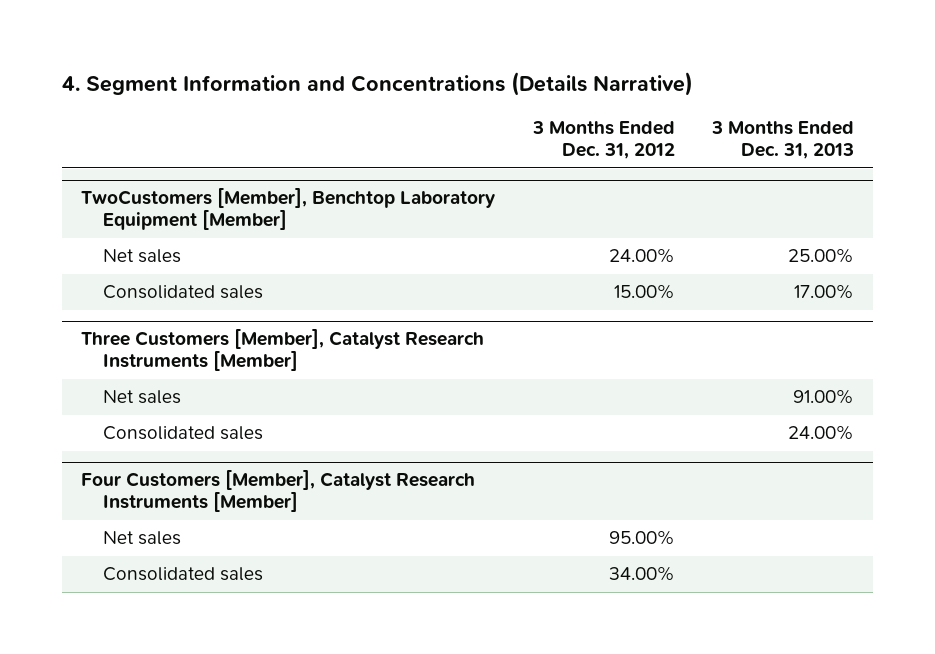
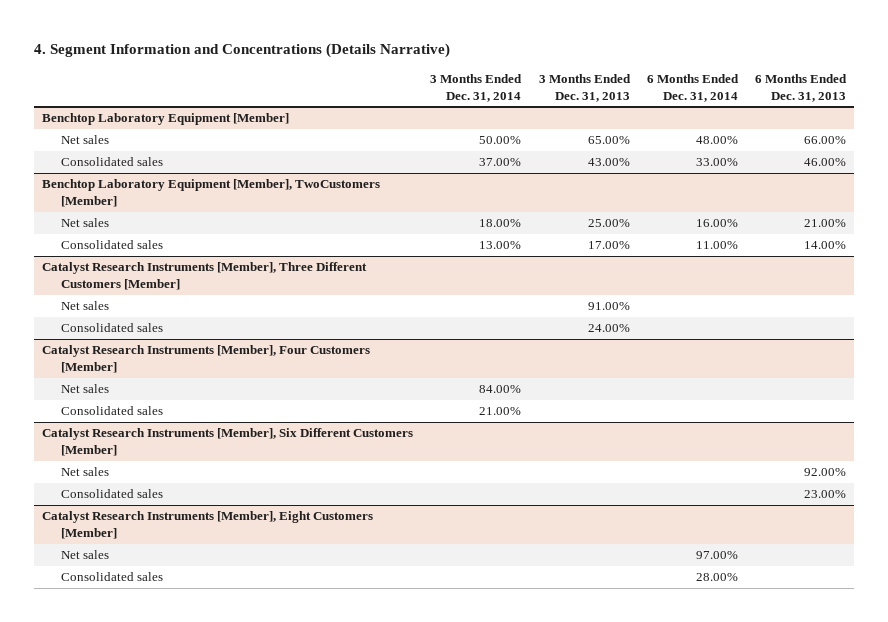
[531,121,675,160] 3 Months Ended Dec. 31, 2012 -> none
none -> [430,73,523,102] 3 Months Ended Dec. 31, 2014
none -> [646,73,739,102] 6 Months Ended Dec. 31, 2014
none -> [754,73,847,102] 6 Months Ended Dec. 31, 2013
none -> [42,113,290,126] Benchtop Laboratory Equipment [Member]
none -> [60,135,109,145] Net sales
none -> [60,157,163,167] Consolidated sales
[80,188,495,231] TwoCustomers [Member], Benchtop Laboratory Equipment [Member] -> [42,179,381,208] Benchtop Laboratory Equipment [Member], TwoCustomers [Member]
[80,329,484,372] Three Customers [Member], Catalyst Research Instruments [Member] -> [42,262,368,291] Catalyst Research Instruments [Member], Three Different Customers [Member]
[80,470,475,513] Four Customers [Member], Catalyst Research Instruments [Member] -> [42,345,371,374] Catalyst Research Instruments [Member], Four Customers [Member]
none -> [42,428,414,457] Catalyst Research Instruments [Member], Six Different Customers [Member]
none -> [60,467,109,477] Net sales
none -> [60,489,163,499] Consolidated sales
none -> [42,511,374,540] Catalyst Research Instruments [Member], Eight Customers [Member]
none -> [60,550,109,560] Net sales
none -> [60,572,163,582] Consolidated sales

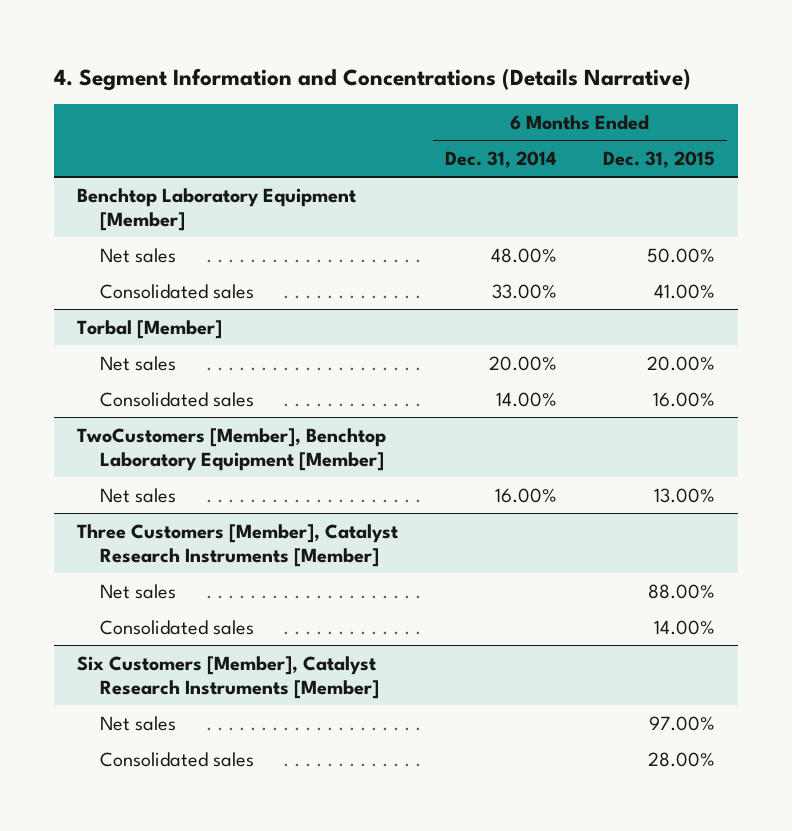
[430,73,523,102] 3 Months Ended Dec. 31, 2014 -> none
[538,73,631,102] 3 Months Ended Dec. 31, 2013 -> none
[754,73,847,102] 6 Months Ended Dec. 31, 2013 -> none
none -> [603,150,716,168] Dec. 31, 2015
none -> [77,319,223,339] Torbal [Member]
none -> [99,355,176,371] Net sales
none -> [99,391,254,407] Consolidated sales
[42,179,381,208] Benchtop Laboratory Equipment [Member], TwoCustomers [Member] -> [77,427,387,471] TwoCustomers [Member], Benchtop Laboratory Equipment [Member]
[60,240,163,250] Consolidated sales -> none
[42,262,368,291] Catalyst Research Instruments [Member], Three Different Customers [Member] -> [77,523,399,567] Three Customers [Member], Catalyst Research Instruments [Member]
[42,345,371,374] Catalyst Research Instruments [Member], Four Customers [Member] -> none
[60,384,109,394] Net sales -> none
[60,406,163,416] Consolidated sales -> none
[42,428,414,457] Catalyst Research Instruments [Member], Six Different Customers [Member] -> [77,655,379,699] Six Customers [Member], Catalyst Research Instruments [Member]
[42,511,374,540] Catalyst Research Instruments [Member], Eight Customers [Member] -> none
[60,550,109,560] Net sales -> none
[60,572,163,582] Consolidated sales -> none

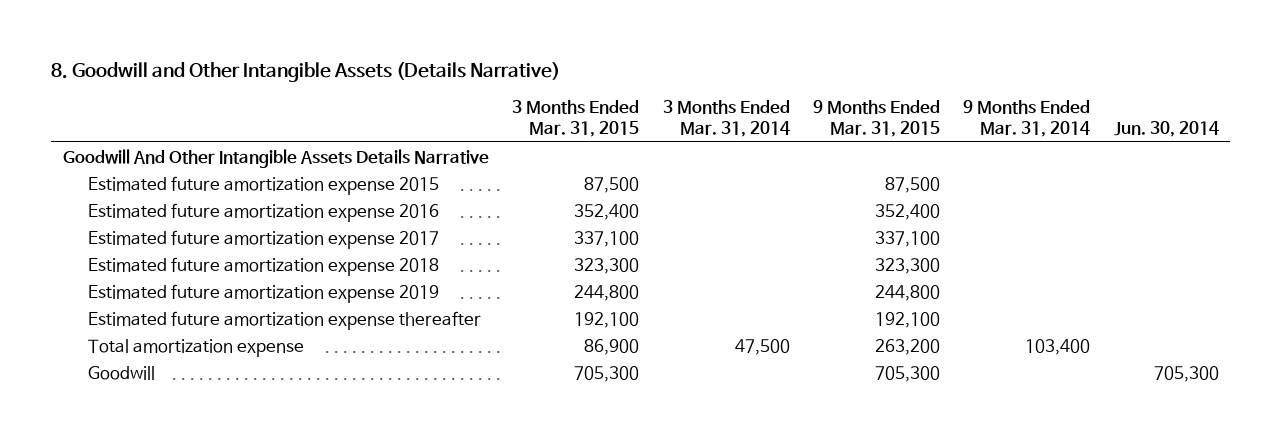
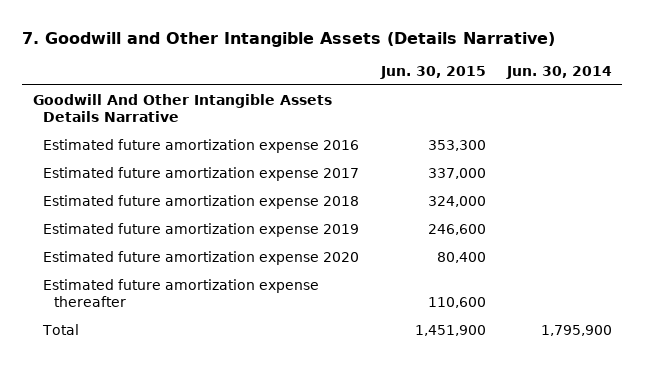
[51,62,561,83] 8. Goodwill and Other Intangible Assets (Details Narrative) -> [22,31,556,47] 7. Goodwill and Other Intangible Assets (Details Narrative)
[512,100,640,138] 3 Months Ended Mar. 31, 2015 -> none
[662,100,790,138] 3 Months Ended Mar. 31, 2014 -> none
[813,100,941,138] 9 Months Ended Mar. 31, 2015 -> none
[963,100,1091,138] 9 Months Ended Mar. 31, 2014 -> none
none -> [379,66,486,80] Jun. 30, 2015
[87,175,439,195] Estimated future amortization expense 2015 -> none
none -> [43,250,360,265] Estimated future amortization expense 2020
[87,338,304,357] Total amortization expense -> none
[87,365,155,380] Goodwill -> none
none -> [42,323,80,335] Total

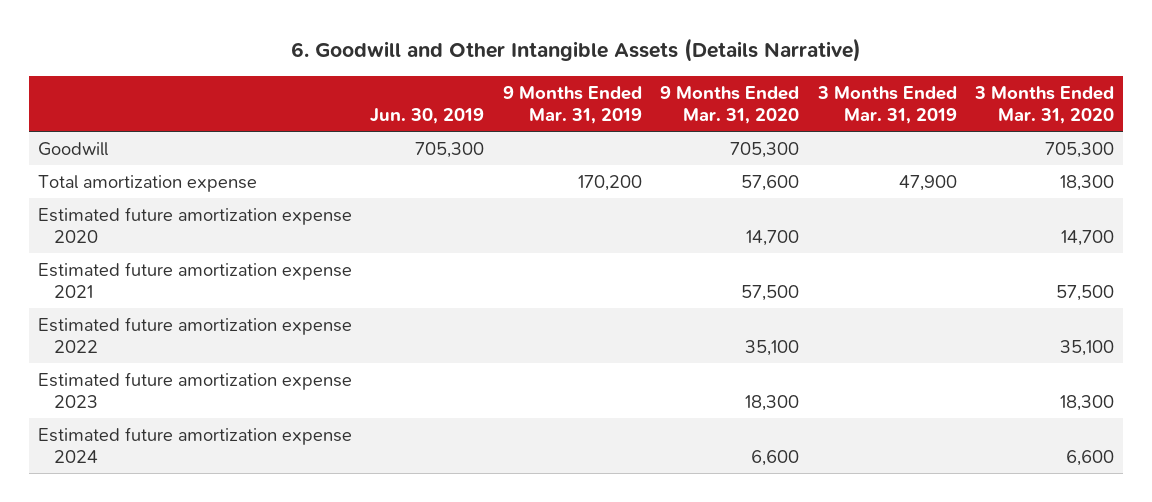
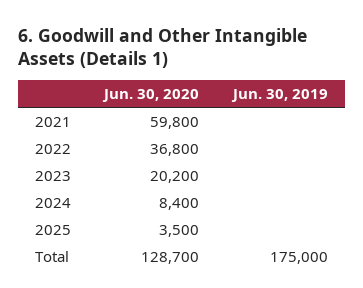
[291,38,862,63] 6. Goodwill and Other Intangible Assets (Details Narrative) -> [18,27,308,69] 6. Goodwill and Other Intangible Assets (Details 1)
[502,85,642,124] 9 Months Ended Mar. 31, 2019 -> none
[660,85,800,124] 9 Months Ended Mar. 31, 2020 -> none
[816,85,957,124] 3 Months Ended Mar. 31, 2019 -> none
[974,85,1115,124] 3 Months Ended Mar. 31, 2020 -> none
none -> [102,88,200,102] Jun. 30, 2020
[38,141,109,156] Goodwill -> none
[38,174,258,192] Total amortization expense -> none
[38,206,353,244] Estimated future amortization expense 2020 -> [35,116,72,127] 2021
[38,261,353,299] Estimated future amortization expense 2021 -> [35,143,72,154] 2022
[38,316,353,354] Estimated future amortization expense 2022 -> [35,170,72,181] 2023
[38,371,353,409] Estimated future amortization expense 2023 -> [35,197,72,208] 2024
[38,426,353,464] Estimated future amortization expense 2024 -> [35,224,72,235] 2025
none -> [35,250,70,262] Total

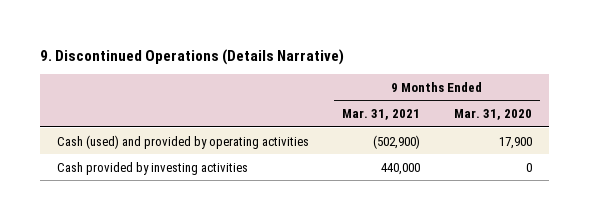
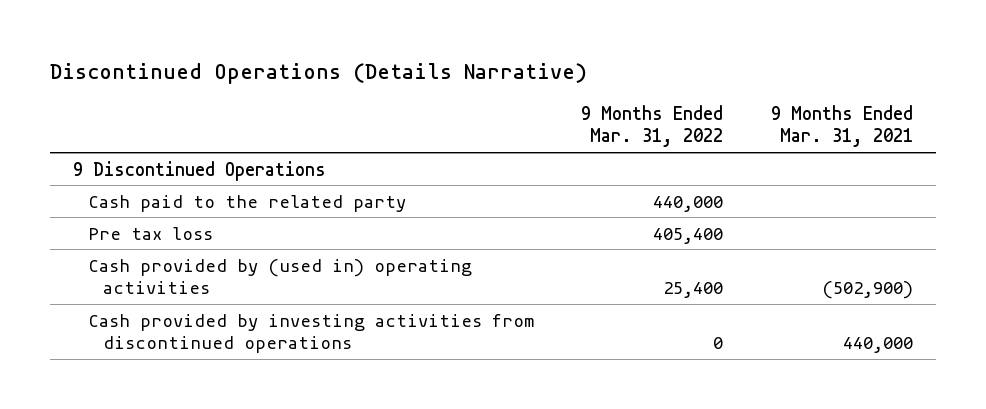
[40,48,345,65] 9. Discontinued Operations (Details Narrative) -> [49,62,587,84] Discontinued Operations (Details Narrative)
[453,109,532,121] Mar. 31, 2020 -> none
none -> [581,105,724,148] 9 Months Ended Mar. 31, 2022
none -> [73,160,327,181] 9 Discontinued Operations
none -> [88,194,407,212] Cash paid to the related party
none -> [88,226,214,240] Pre tax loss
[56,134,309,149] Cash (used) and provided by operating activities -> [88,258,473,294] Cash provided by (used in) operating activities
[56,161,248,175] Cash provided by investing activities -> [88,313,535,353] Cash provided by investing activities from discontinued operations

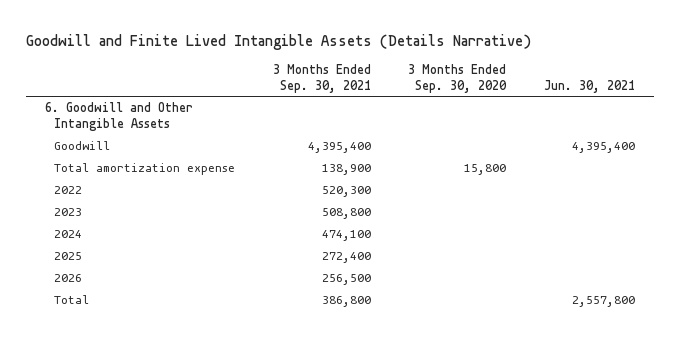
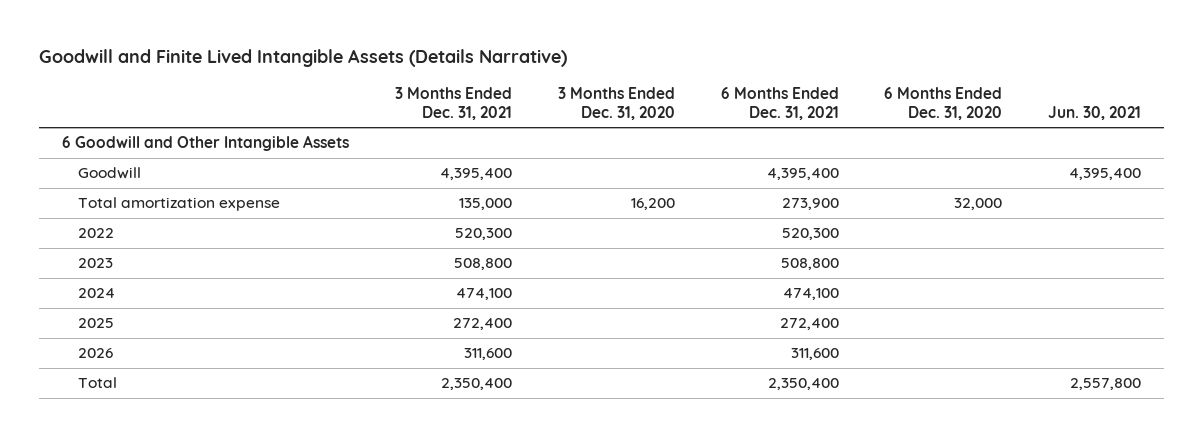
[272,63,371,93] 3 Months Ended Sep. 30, 2021 -> none
[408,63,508,93] 3 Months Ended Sep. 30, 2020 -> none
none -> [395,87,513,121] 3 Months Ended Dec. 31, 2021
none -> [557,87,675,121] 3 Months Ended Dec. 31, 2020
none -> [720,87,839,121] 6 Months Ended Dec. 31, 2021
none -> [884,87,1003,121] 6 Months Ended Dec. 31, 2020
[44,102,193,132] 6. Goodwill and Other Intangible Assets -> [62,135,350,152] 6 Goodwill and Other Intangible Assets

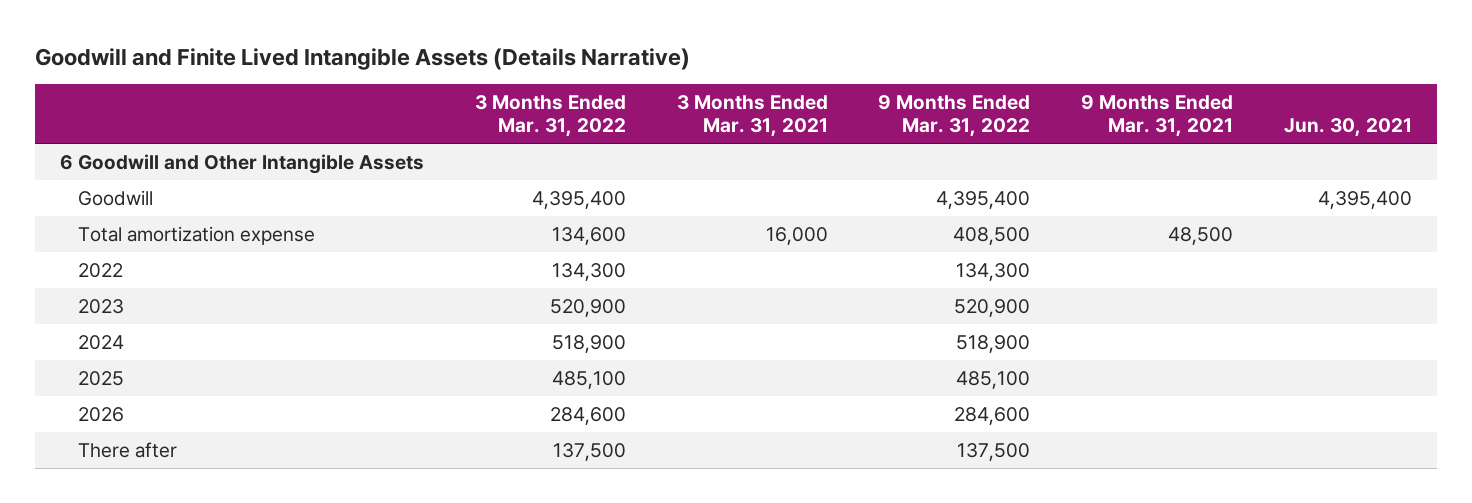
[395,87,513,121] 3 Months Ended Dec. 31, 2021 -> none
[557,87,675,121] 3 Months Ended Dec. 31, 2020 -> none
[720,87,839,121] 6 Months Ended Dec. 31, 2021 -> none
[884,87,1003,121] 6 Months Ended Dec. 31, 2020 -> none
none -> [474,95,626,138] 3 Months Ended Mar. 31, 2022
none -> [676,95,828,138] 3 Months Ended Mar. 31, 2021
none -> [878,95,1031,138] 9 Months Ended Mar. 31, 2022
none -> [1081,95,1234,138] 9 Months Ended Mar. 31, 2021
[77,377,117,389] Total -> none
none -> [78,441,178,458] There after

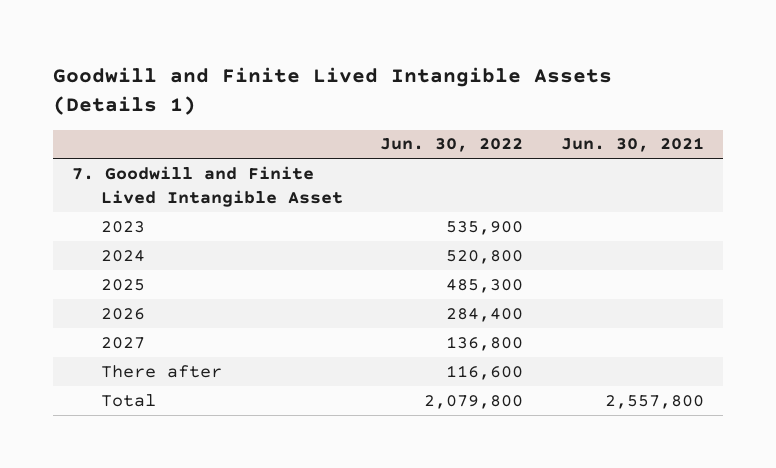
[34,47,690,70] Goodwill and Finite Lived Intangible Assets (Details Narrative) -> [52,66,612,115] Goodwill and Finite Lived Intangible Assets (Details 1)
[474,95,626,138] 3 Months Ended Mar. 31, 2022 -> none
[676,95,828,138] 3 Months Ended Mar. 31, 2021 -> none
[878,95,1031,138] 9 Months Ended Mar. 31, 2022 -> none
[1081,95,1234,138] 9 Months Ended Mar. 31, 2021 -> none
none -> [380,138,524,153] Jun. 30, 2022
[78,189,154,206] Goodwill -> none
[78,225,316,245] Total amortization expense -> none
[78,262,124,278] 2022 -> none
[60,153,425,174] 6 Goodwill and Other Intangible Assets -> [71,165,343,207] 7. Goodwill and Finite Lived Intangible Asset
none -> [100,336,145,349] 2027
none -> [100,393,156,407] Total

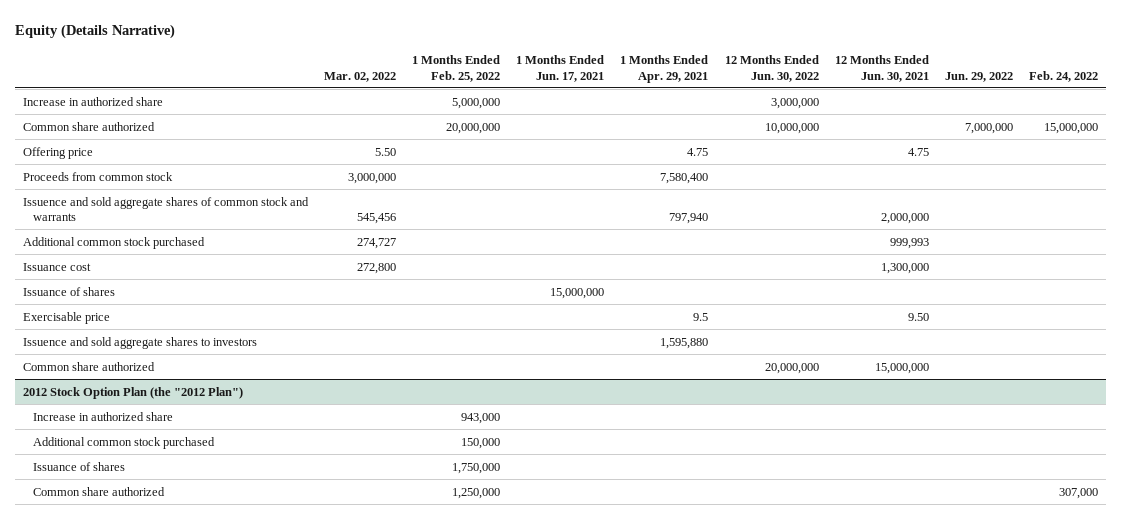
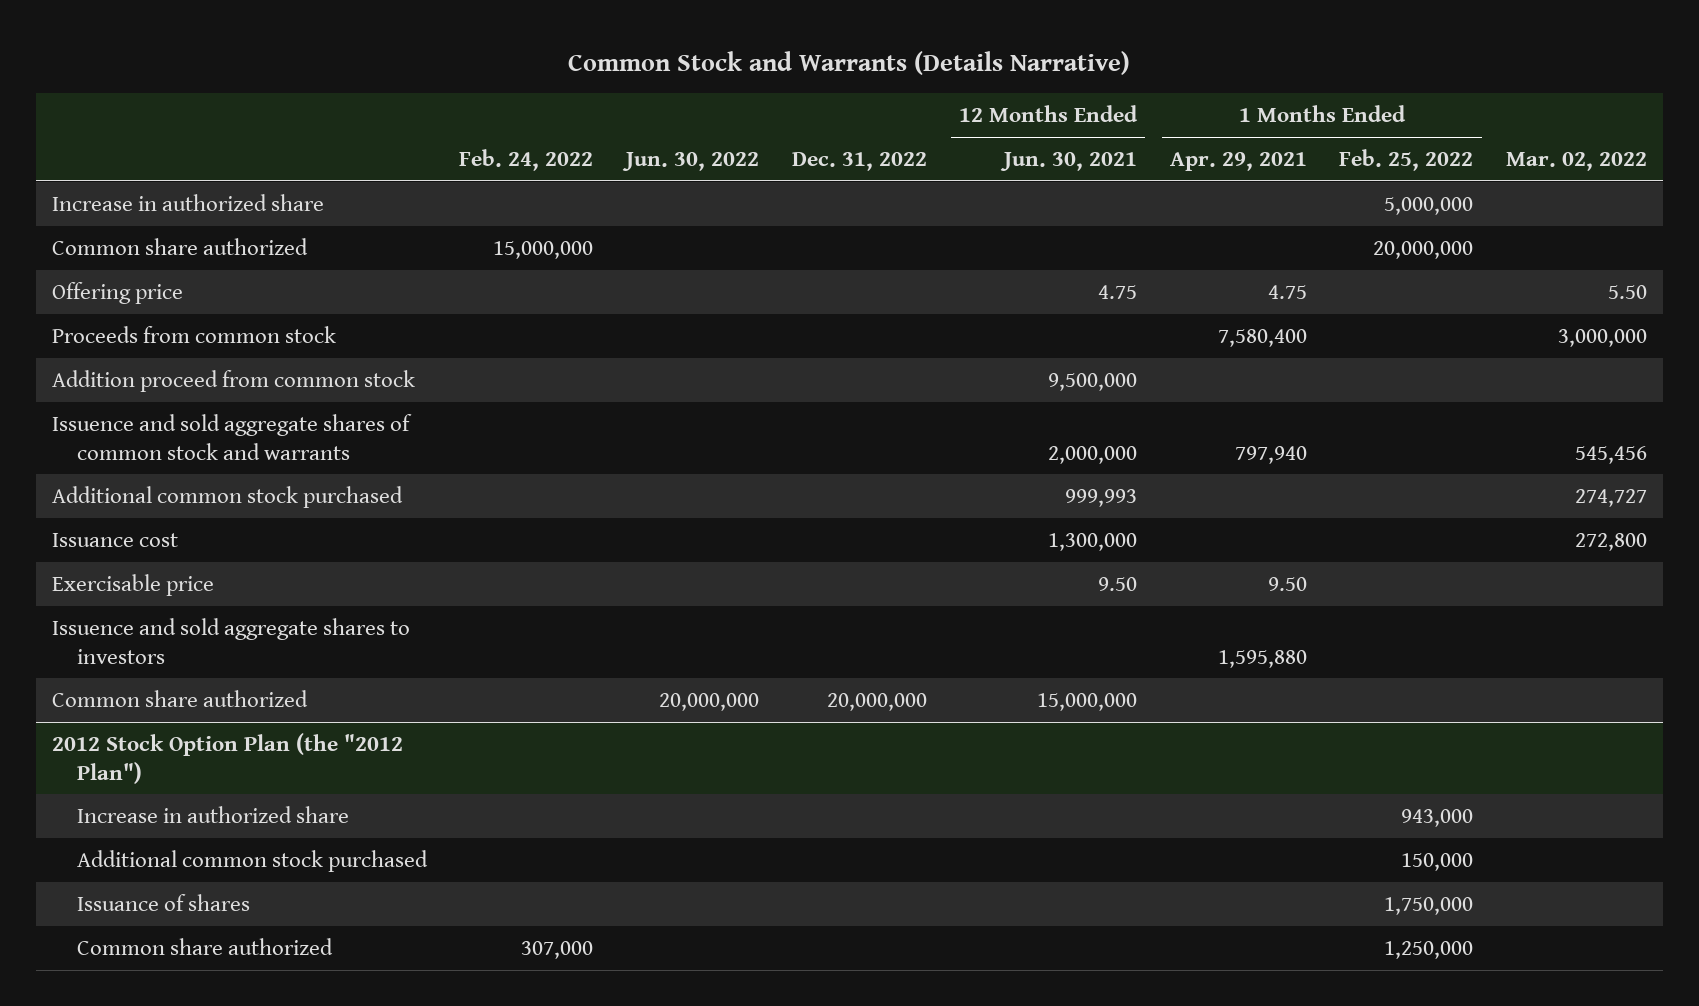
[15,23,176,39] Equity (Details Narrative) -> [568,50,1131,75] Common Stock and Warrants (Details Narrative)
[516,55,605,82] 1 Months Ended Jun. 17, 2021 -> none
[724,55,819,82] 12 Months Ended Jun. 30, 2022 -> none
[944,71,1013,82] Jun. 29, 2022 -> none
none -> [621,151,759,171] Jun. 30, 2022
none -> [791,151,927,171] Dec. 31, 2022
none -> [51,369,415,392] Addition proceed from common stock
[23,286,116,296] Issuance of shares -> none
[693,312,709,321] 9.5 -> [1267,576,1307,591] 9.50

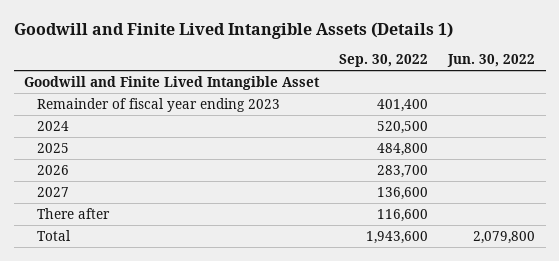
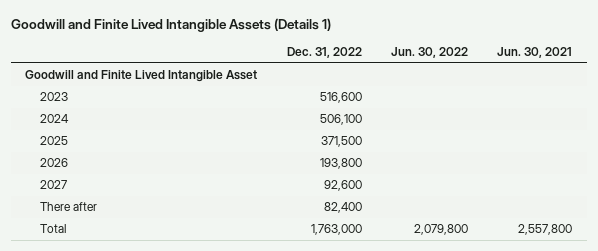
[339,54,429,68] Sep. 30, 2022 -> none
none -> [286,47,362,59] Dec. 31, 2022
none -> [497,47,573,59] Jun. 30, 2021
[37,97,281,112] Remainder of fiscal year ending 2023 -> [39,92,68,102] 2023

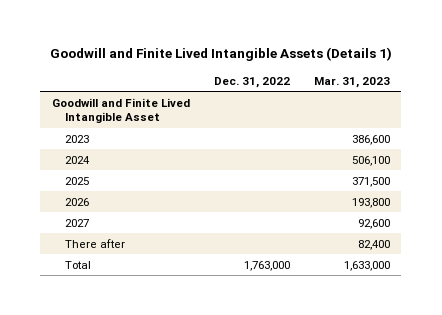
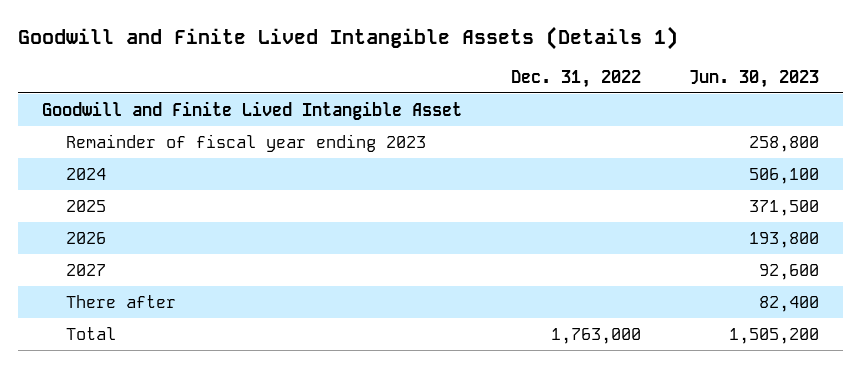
[313,76,390,88] Mar. 31, 2023 -> none
none -> [688,69,819,88] Jun. 30, 2023
[65,134,90,143] 2023 -> [66,133,427,152] Remainder of fiscal year ending 2023

